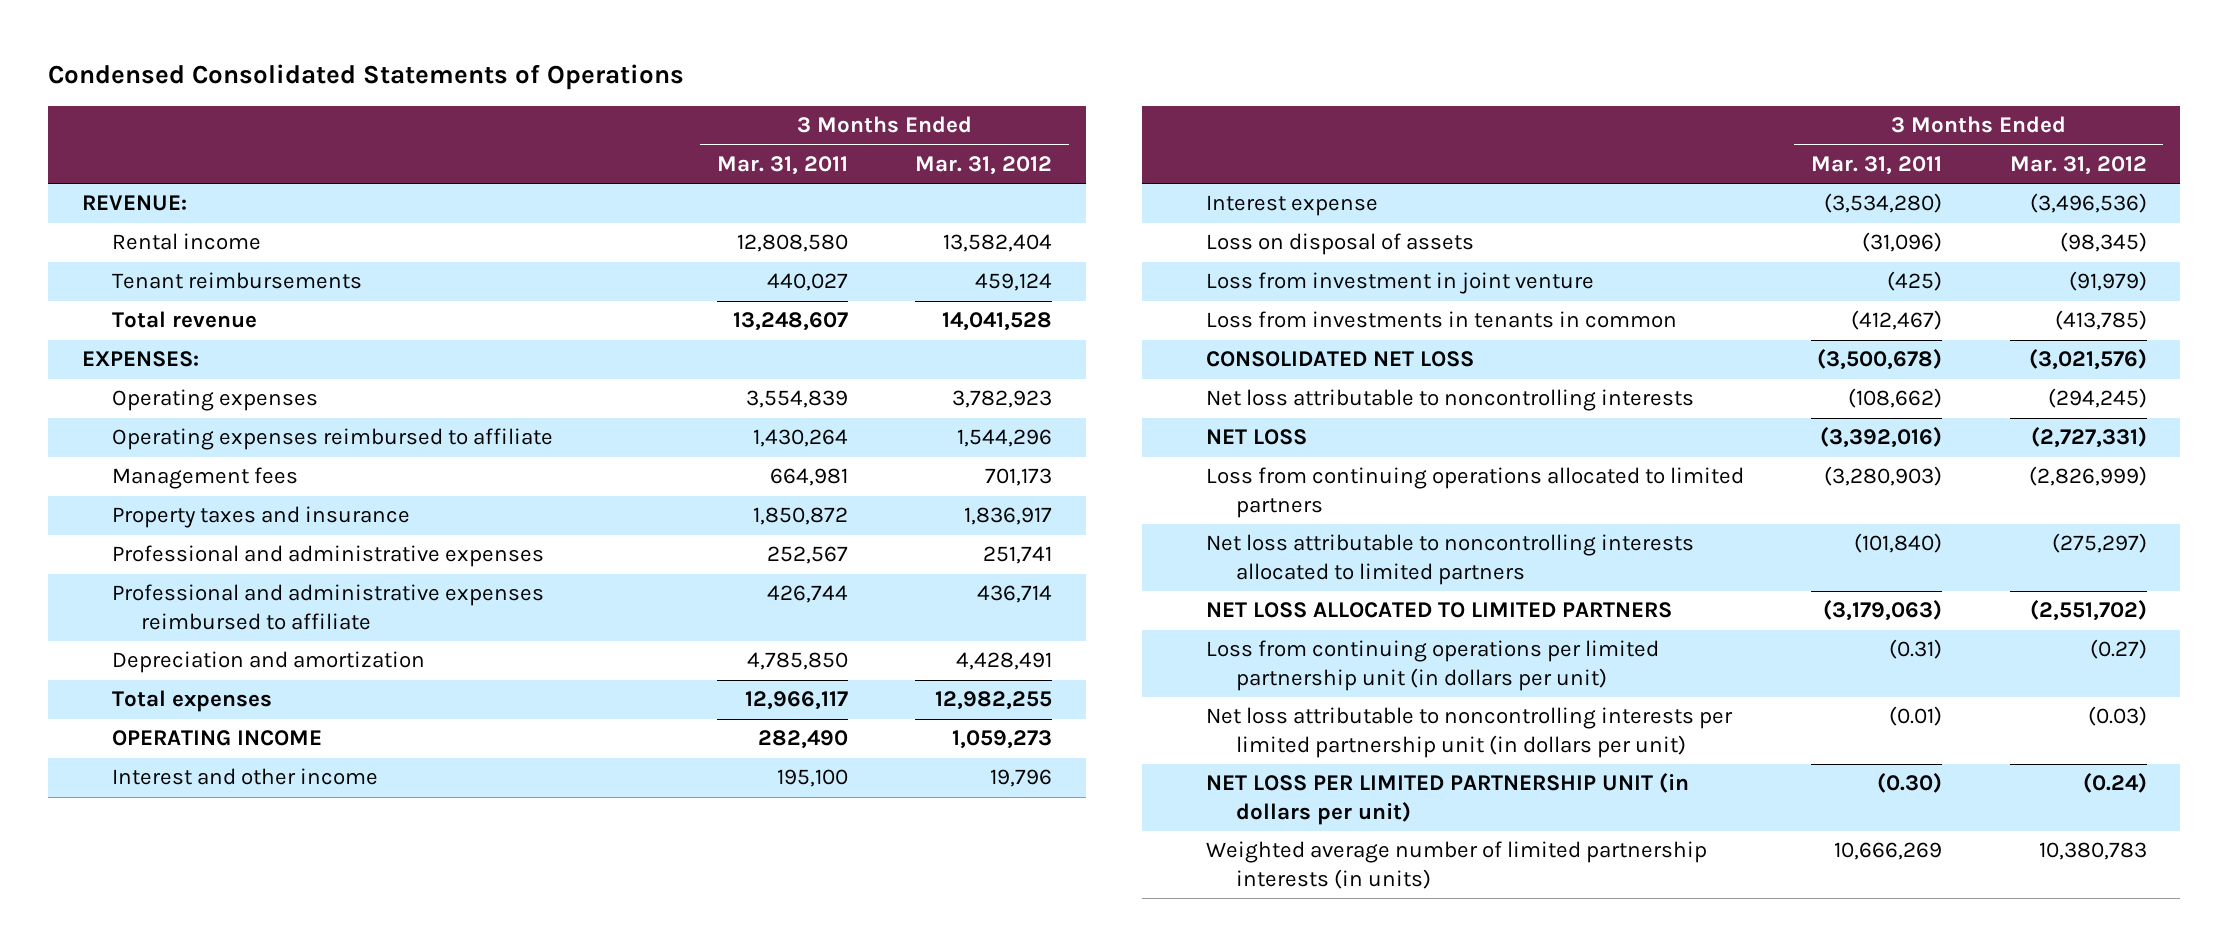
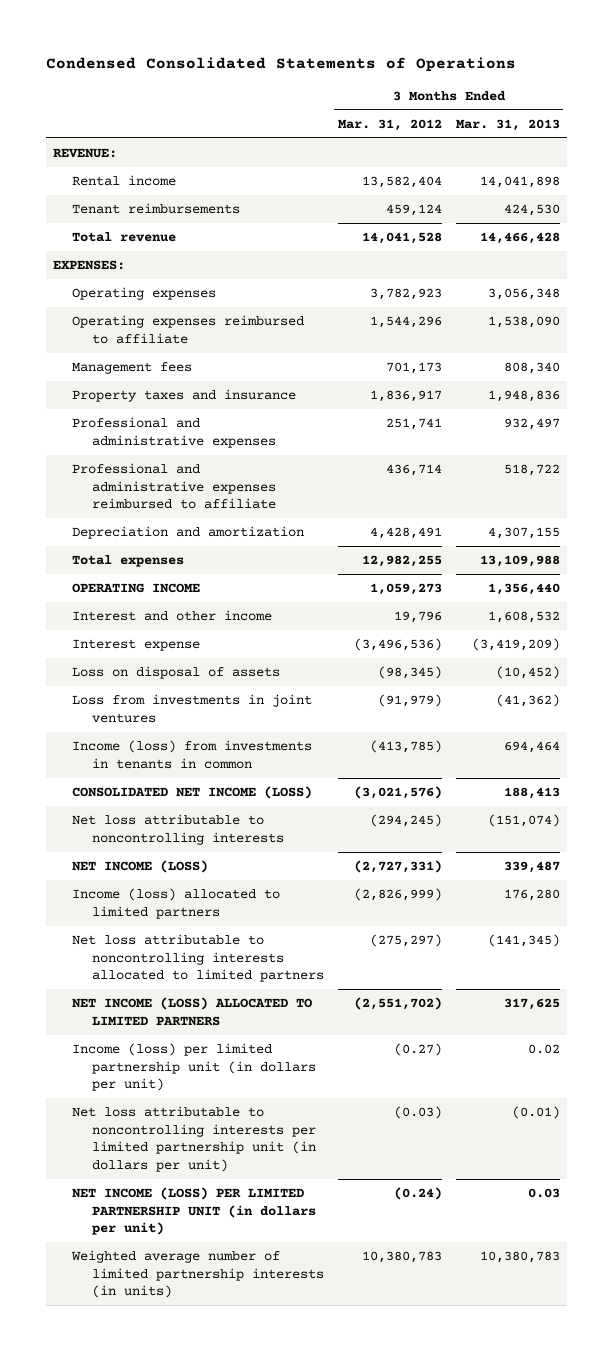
[716,155,848,175] Mar. 31, 2011 -> none
none -> [455,118,560,131] Mar. 31, 2013
[1205,272,1594,295] Loss from investment in joint venture -> [72,694,313,723] Loss from investments in joint ventures
[1205,311,1677,329] Loss from investments in tenants in common -> [72,740,313,769] Income (loss) from investments in tenants in common
[1205,351,1474,368] CONSOLIDATED NET LOSS -> [72,786,313,800] CONSOLIDATED NET INCOME (LOSS)
[1205,429,1307,446] NET LOSS -> [72,860,209,874] NET INCOME (LOSS)
[1205,467,1744,518] Loss from continuing operations allocated to limited partners -> [72,888,281,919] Income (loss) allocated to limited partners
[1205,602,1672,619] NET LOSS ALLOCATED TO LIMITED PARTNERS -> [72,997,313,1026] NET INCOME (LOSS) ALLOCATED TO LIMITED PARTNERS
[1205,640,1659,691] Loss from continuing operations per limited partnership unit (in dollars per unit) -> [72,1043,316,1092] Income (loss) per limited partnership unit (in dollars per unit)
[1205,773,1689,825] NET LOSS PER LIMITED PARTNERSHIP UNIT (in dollars per unit) -> [72,1187,316,1236] NET INCOME (LOSS) PER LIMITED PARTNERSHIP UNIT (in dollars per unit)

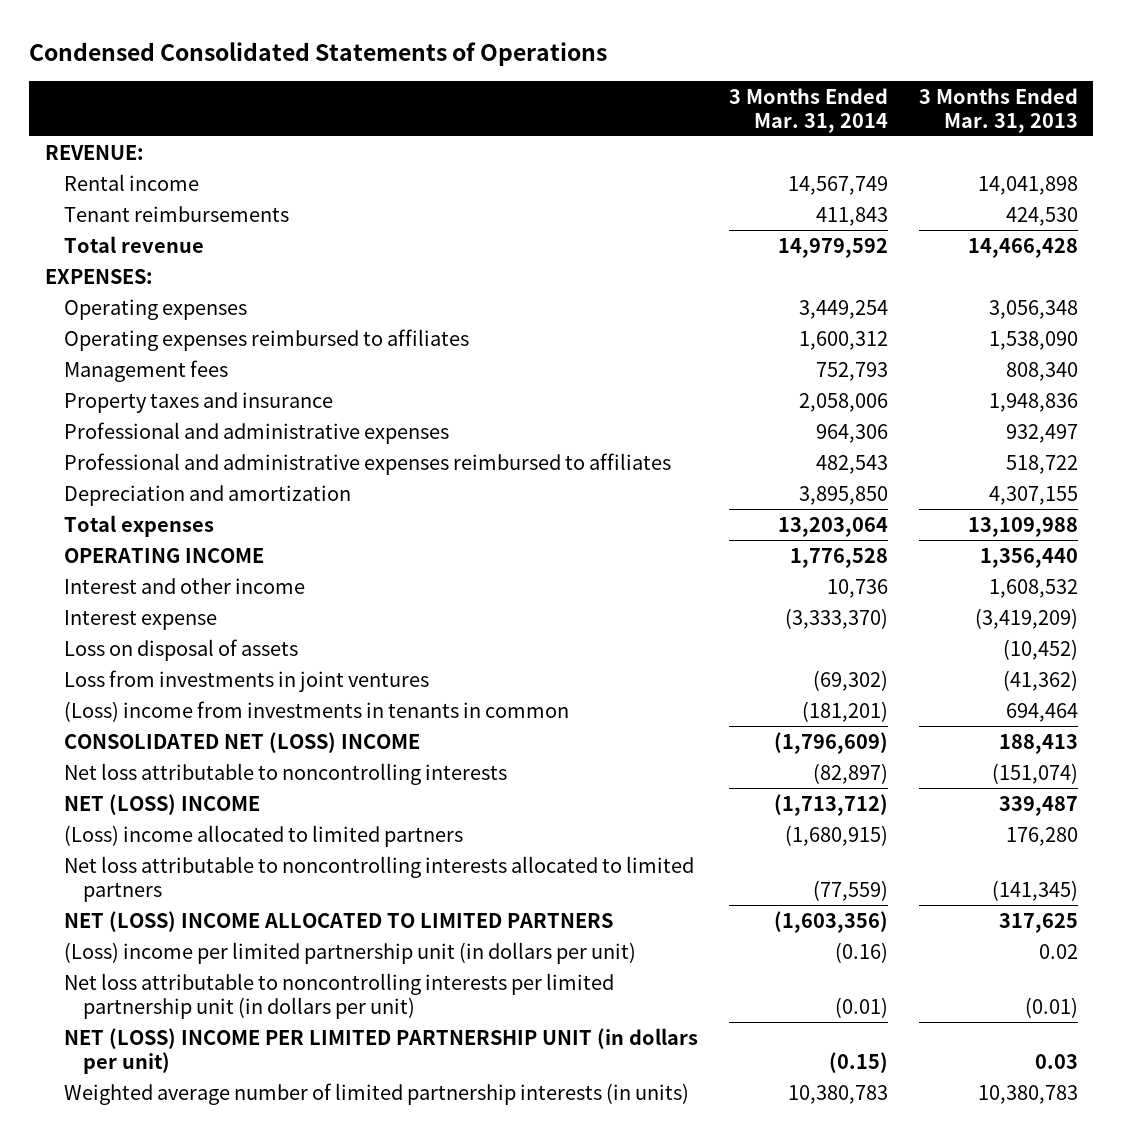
[337,118,442,131] Mar. 31, 2012 -> none
none -> [728,87,888,133] 3 Months Ended Mar. 31, 2014
[72,315,305,344] Operating expenses reimbursed to affiliate -> [63,328,469,351] Operating expenses reimbursed to affiliates
[72,463,276,510] Professional and administrative expenses reimbursed to affiliate -> [63,452,671,475] Professional and administrative expenses reimbursed to affiliates
[72,740,313,769] Income (loss) from investments in tenants in common -> [63,700,569,722] (Loss) income from investments in tenants in common
[72,786,313,800] CONSOLIDATED NET INCOME (LOSS) -> [63,731,420,753] CONSOLIDATED NET (LOSS) INCOME
[72,860,209,874] NET INCOME (LOSS) -> [63,793,260,815] NET (LOSS) INCOME
[72,888,281,919] Income (loss) allocated to limited partners -> [63,824,463,847] (Loss) income allocated to limited partners
[72,997,313,1026] NET INCOME (LOSS) ALLOCATED TO LIMITED PARTNERS -> [63,910,613,932] NET (LOSS) INCOME ALLOCATED TO LIMITED PARTNERS
[72,1043,316,1092] Income (loss) per limited partnership unit (in dollars per unit) -> [63,941,636,964] (Loss) income per limited partnership unit (in dollars per unit)
[72,1187,316,1236] NET INCOME (LOSS) PER LIMITED PARTNERSHIP UNIT (in dollars per unit) -> [63,1027,698,1074] NET (LOSS) INCOME PER LIMITED PARTNERSHIP UNIT (in dollars per unit)

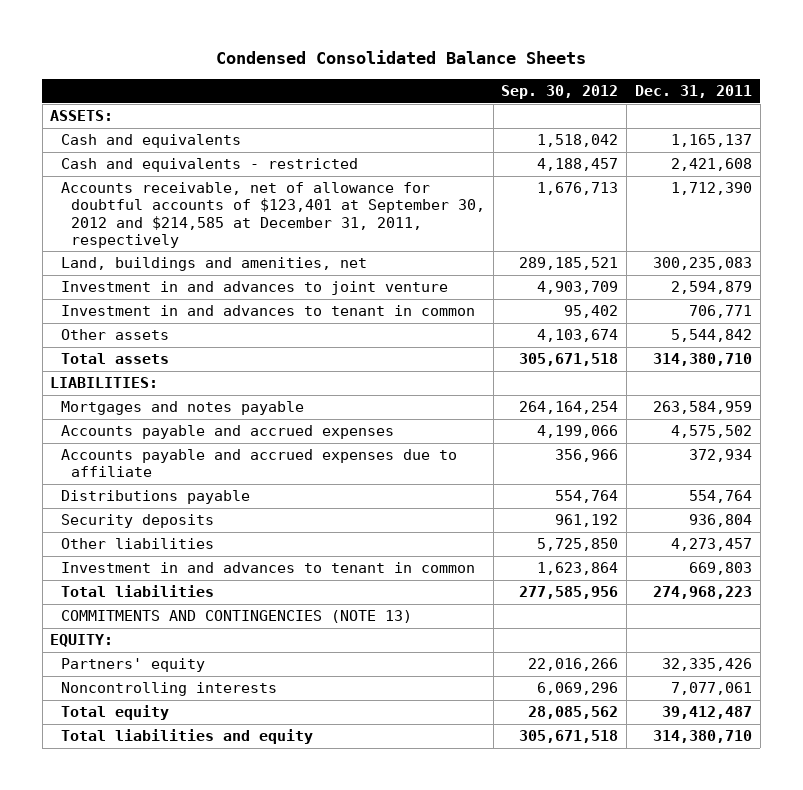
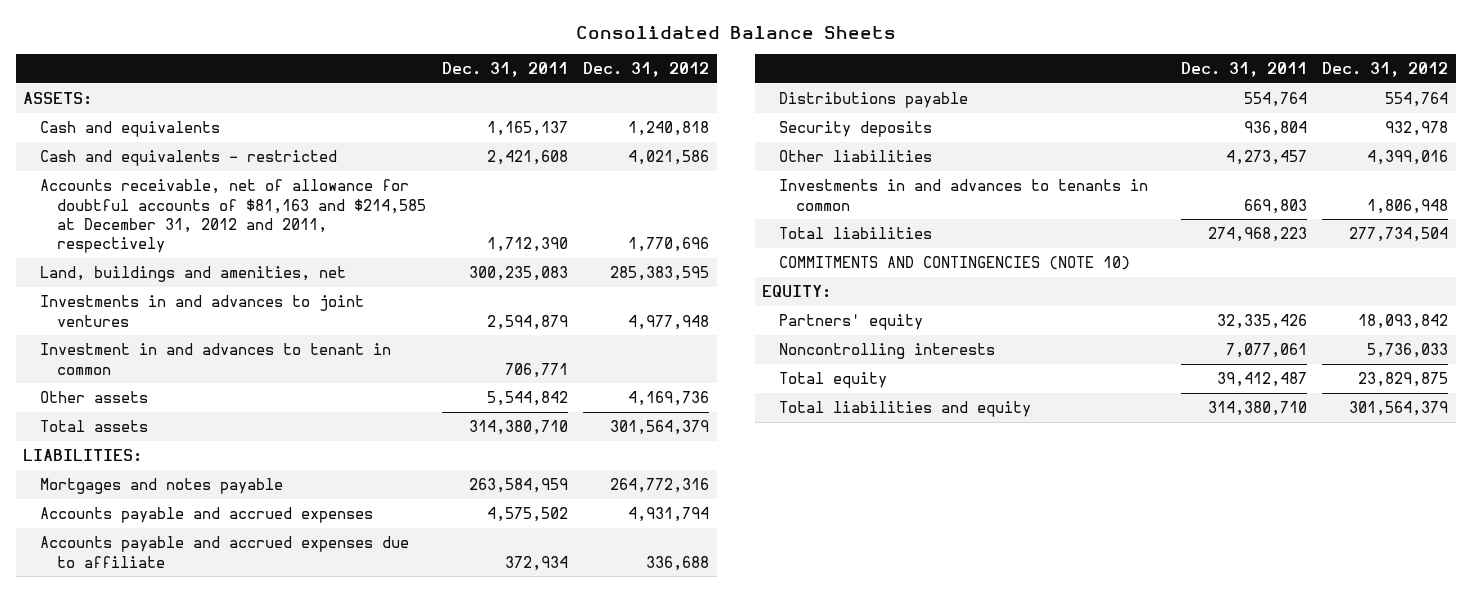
[216,50,587,65] Condensed Consolidated Balance Sheets -> [575,25,896,39] Consolidated Balance Sheets
[501,85,619,100] Sep. 30, 2012 -> none
none -> [583,62,710,78] Dec. 31, 2012
[60,182,485,248] Accounts receivable, net of allowance for doubtful accounts of $123,401 at September 30, 2012 and $214,585 at December 31, 2011, respectively -> [40,179,427,254] Accounts receivable, net of allowance for doubtful accounts of $81,163 and $214,585 at December 31, 2012 and 2011, respectively
[60,281,448,296] Investment in and advances to joint venture -> [40,295,365,327] Investments in and advances to joint ventures
[60,562,475,574] Investment in and advances to tenant in common -> [779,179,1149,211] Investments in and advances to tenants in common
[60,610,412,624] COMMITMENTS AND CONTINGENCIES (NOTE 13) -> [779,256,1131,271] COMMITMENTS AND CONTINGENCIES (NOTE 10)

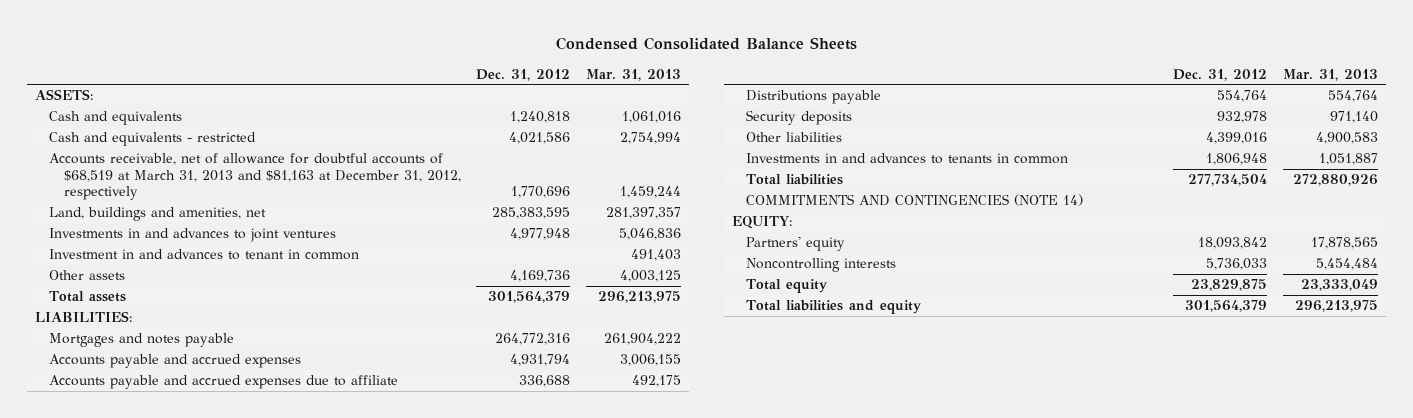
[575,25,896,39] Consolidated Balance Sheets -> [555,37,857,51] Condensed Consolidated Balance Sheets
[441,62,568,78] Dec. 31, 2011 -> none
none -> [586,68,682,81] Mar. 31, 2013
[40,179,427,254] Accounts receivable, net of allowance for doubtful accounts of $81,163 and $214,585 at December 31, 2012 and 2011, respectively -> [49,153,461,201] Accounts receivable, net of allowance for doubtful accounts of $68,519 at March 31, 2013 and $81,163 at December 31, 2012, respectively
[779,256,1131,271] COMMITMENTS AND CONTINGENCIES (NOTE 10) -> [746,194,1084,207] COMMITMENTS AND CONTINGENCIES (NOTE 14)

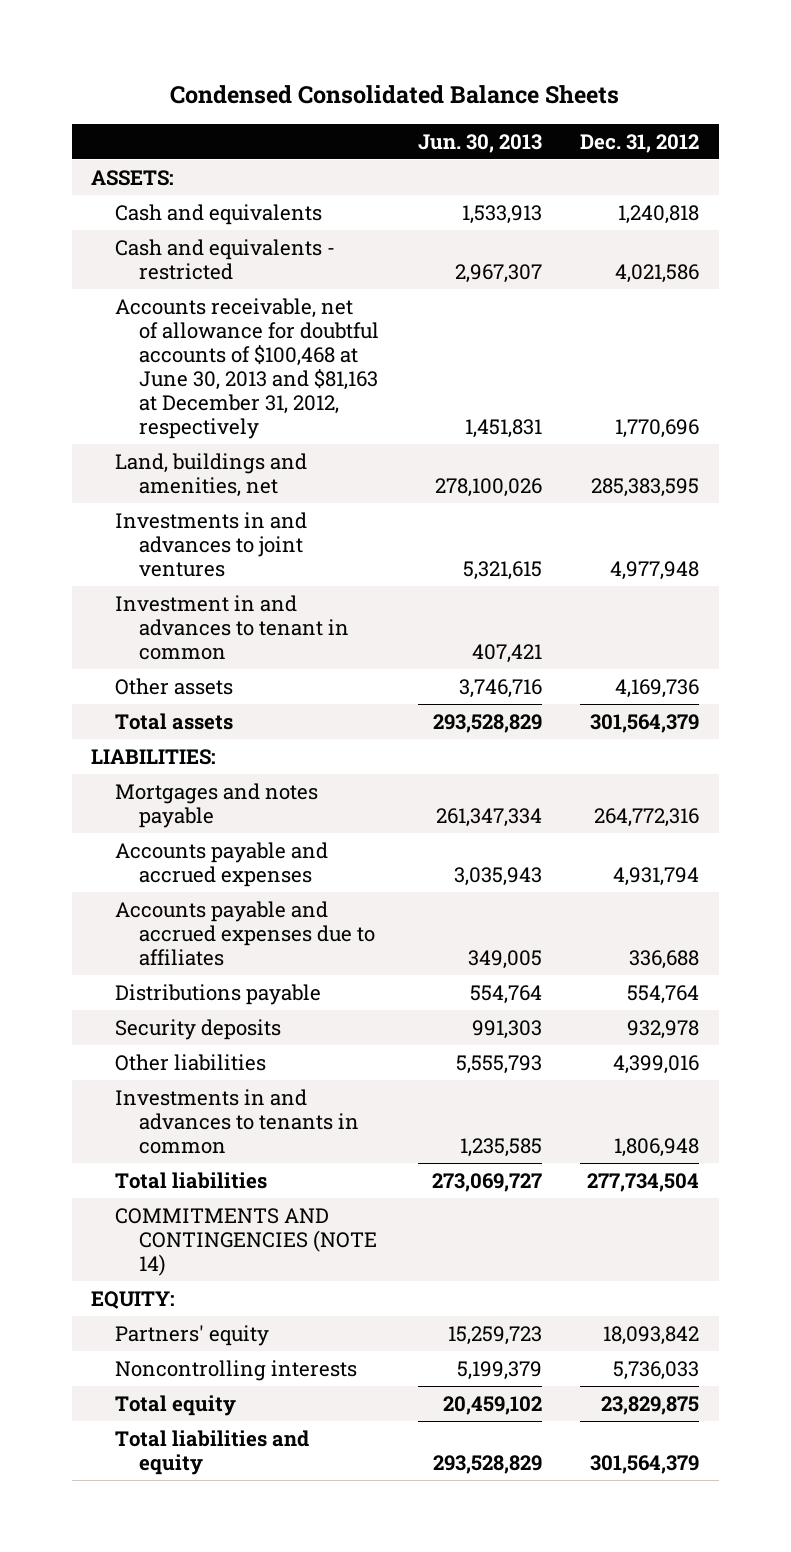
[586,68,682,81] Mar. 31, 2013 -> none
none -> [417,133,542,153] Jun. 30, 2013
[49,153,461,201] Accounts receivable, net of allowance for doubtful accounts of $68,519 at March 31, 2013 and $81,163 at December 31, 2012, respectively -> [114,297,379,439] Accounts receivable, net of allowance for doubtful accounts of $100,468 at June 30, 2013 and $81,163 at December 31, 2012, respectively
[49,375,399,390] Accounts payable and accrued expenses due to affiliate -> [114,900,375,966] Accounts payable and accrued expenses due to affiliates

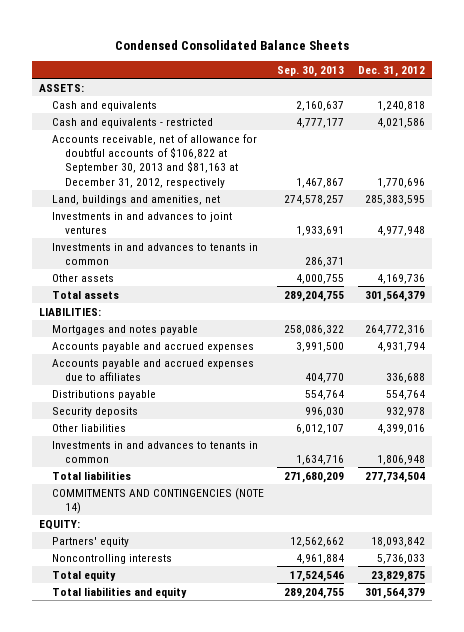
[417,133,542,153] Jun. 30, 2013 -> none
none -> [277,65,345,77] Sep. 30, 2013
[114,297,379,439] Accounts receivable, net of allowance for doubtful accounts of $100,468 at June 30, 2013 and $81,163 at December 31, 2012, respectively -> [51,133,257,188] Accounts receivable, net of allowance for doubtful accounts of $106,822 at September 30, 2013 and $81,163 at December 31, 2012, respectively
[114,594,349,660] Investment in and advances to tenant in common -> [51,242,258,265] Investments in and advances to tenants in common

